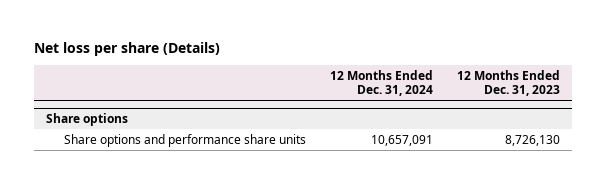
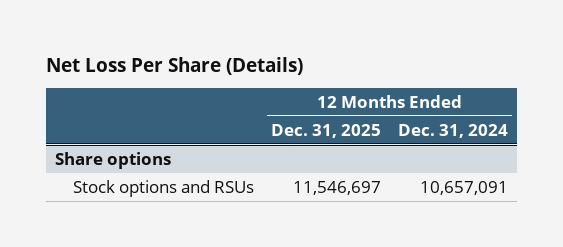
[34,41,221,56] Net loss per share (Details) -> [46,56,304,75] Net Loss Per Share (Details)
[457,69,561,97] 12 Months Ended Dec. 31, 2023 -> none
none -> [271,123,382,138] Dec. 31, 2025
[63,133,306,147] Share options and performance share units -> [72,179,254,197] Stock options and RSUs

